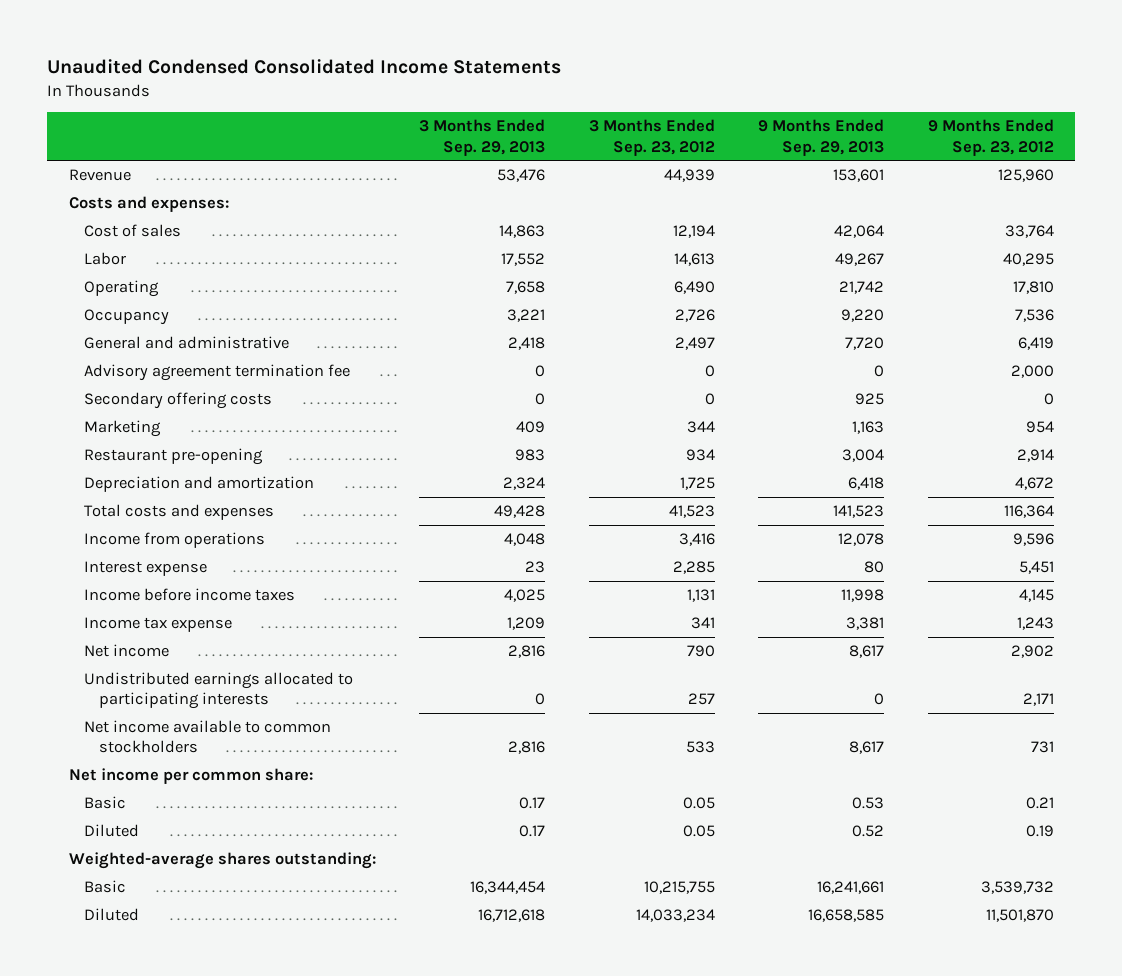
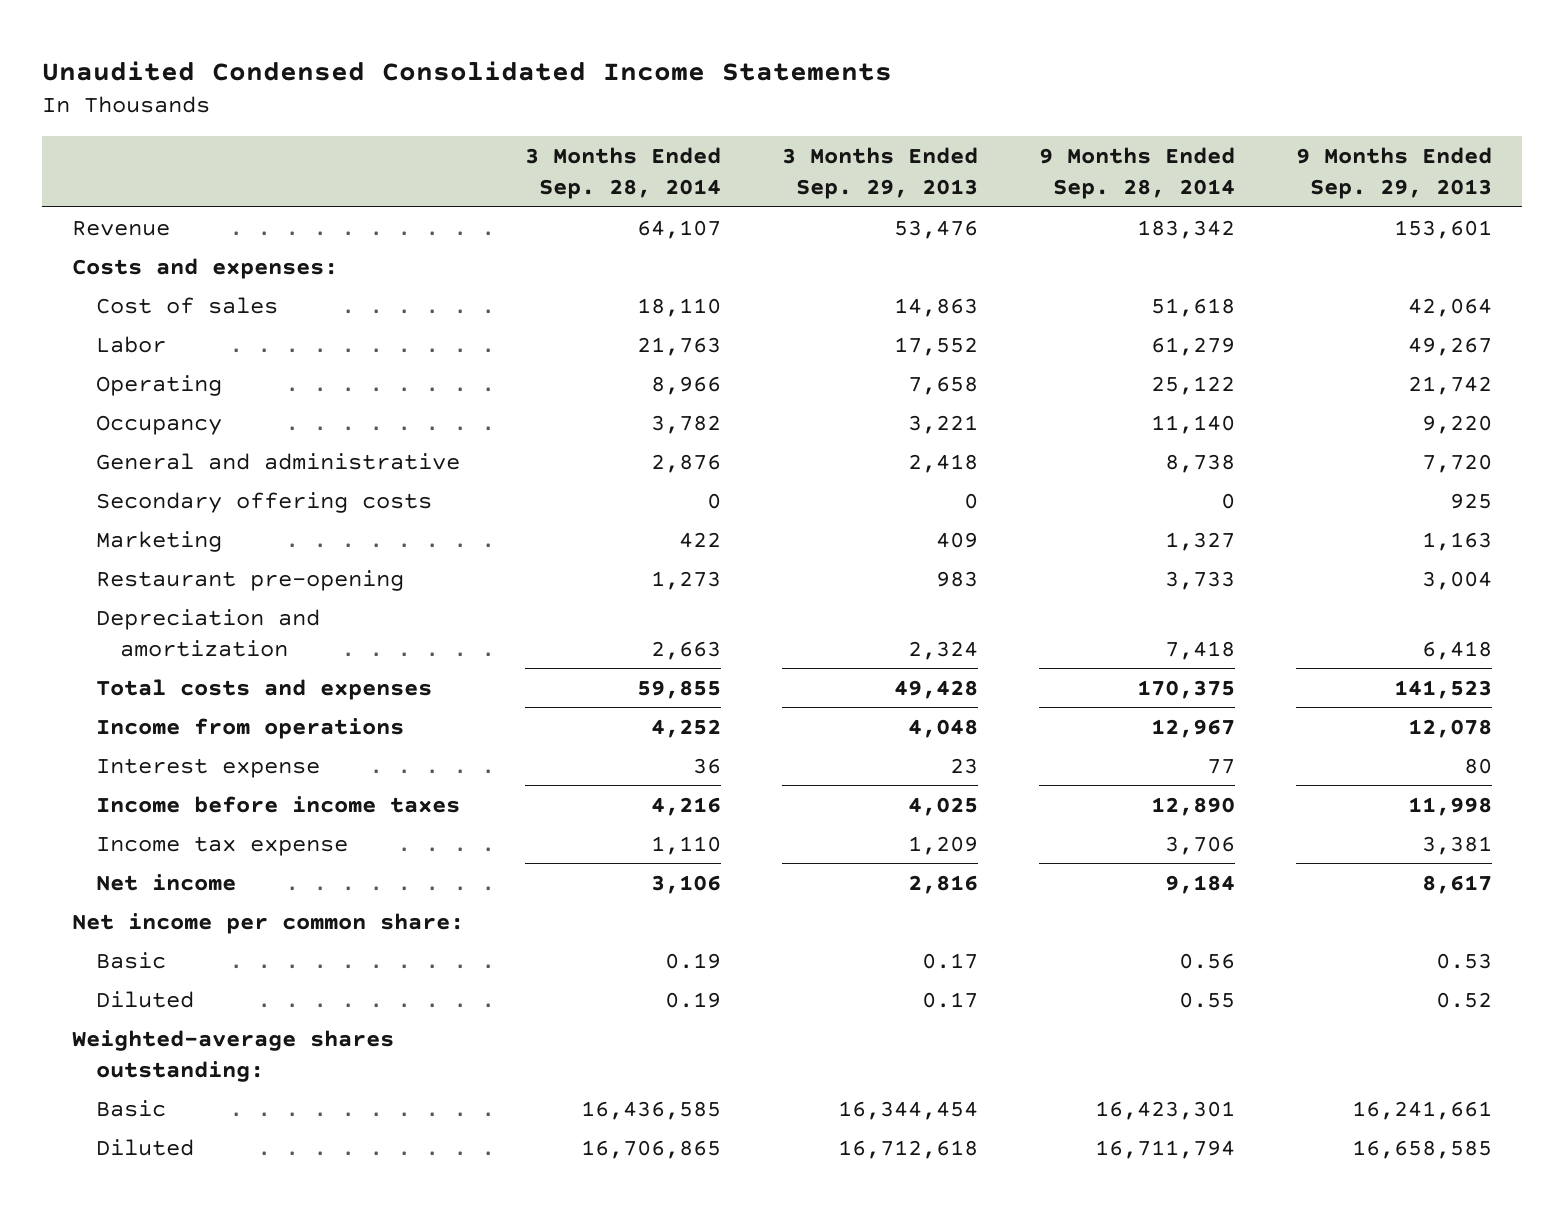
[588,119,715,156] 3 Months Ended Sep. 23, 2012 -> none
[927,119,1054,156] 9 Months Ended Sep. 23, 2012 -> none
none -> [525,147,722,200] 3 Months Ended Sep. 28, 2014
none -> [1038,147,1235,200] 9 Months Ended Sep. 28, 2014
[84,364,351,382] Advisory agreement termination fee -> none
[84,672,354,710] Undistributed earnings allocated to participating interests -> none
[84,720,332,754] Net income available to common stockholders -> none

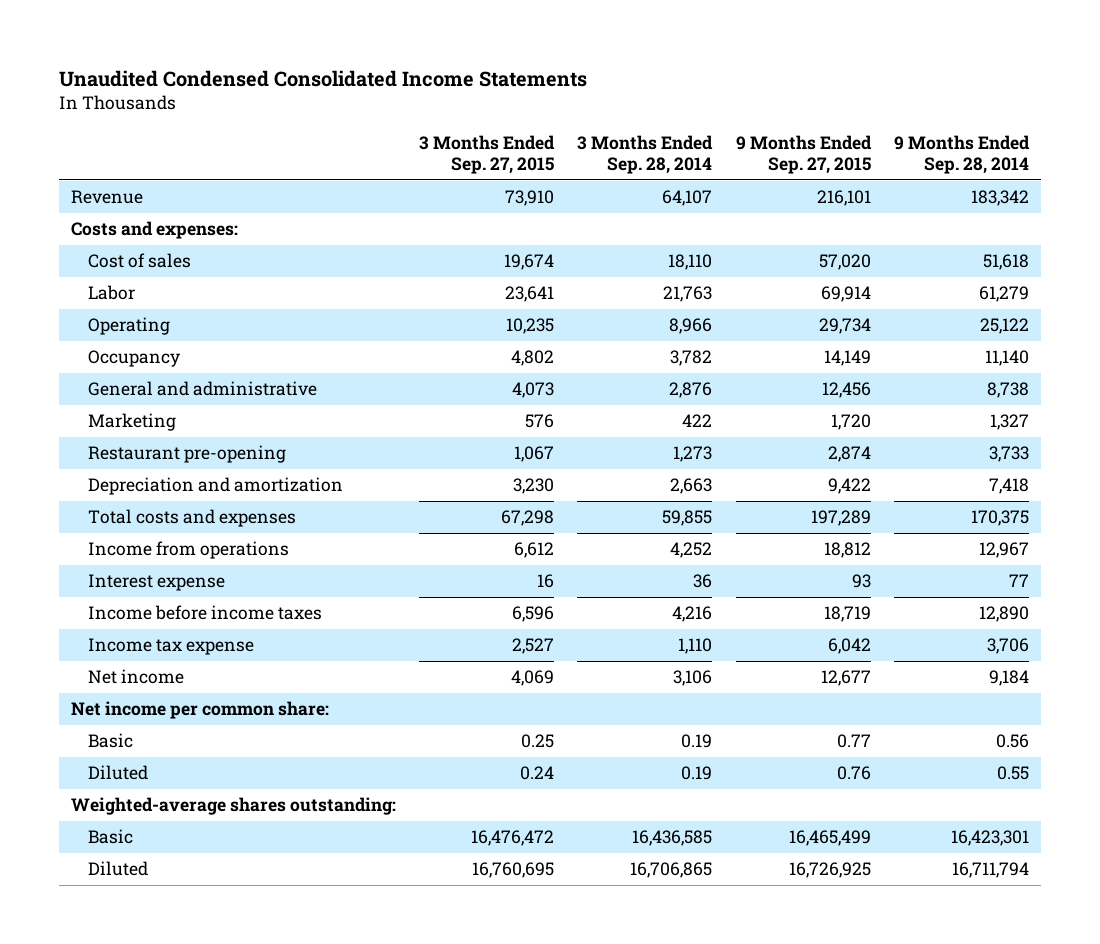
[782,147,979,200] 3 Months Ended Sep. 29, 2013 -> none
[1295,147,1492,200] 9 Months Ended Sep. 29, 2013 -> none
none -> [418,134,555,175] 3 Months Ended Sep. 27, 2015
none -> [735,134,872,175] 9 Months Ended Sep. 27, 2015
[96,491,433,513] Secondary offering costs -> none

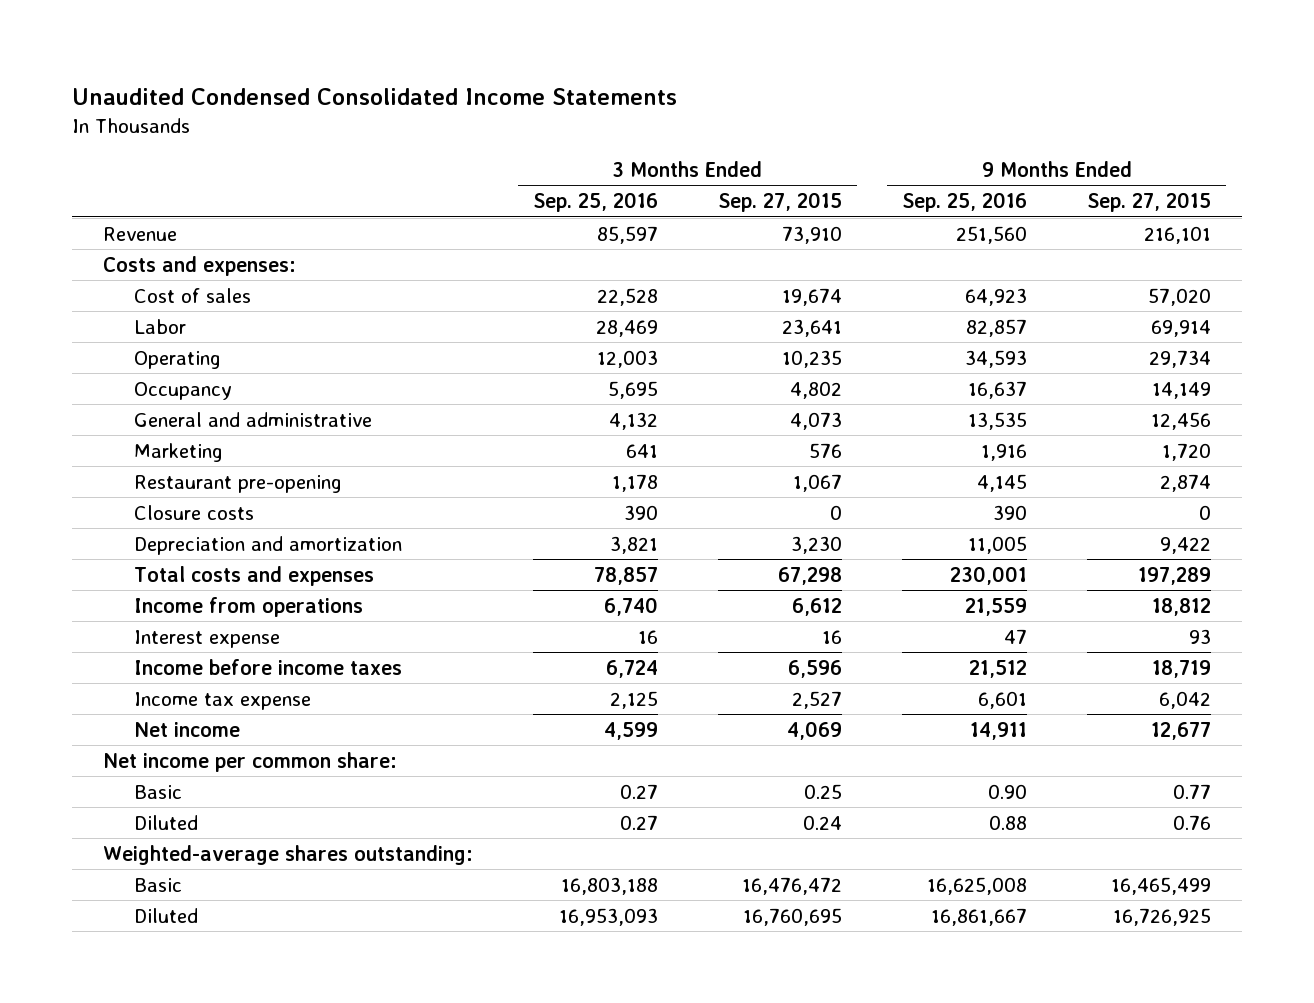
[577,134,714,175] 3 Months Ended Sep. 28, 2014 -> none
[894,134,1031,175] 9 Months Ended Sep. 28, 2014 -> none
none -> [532,192,658,213] Sep. 25, 2016
none -> [902,192,1028,213] Sep. 25, 2016
none -> [134,504,255,520] Closure costs

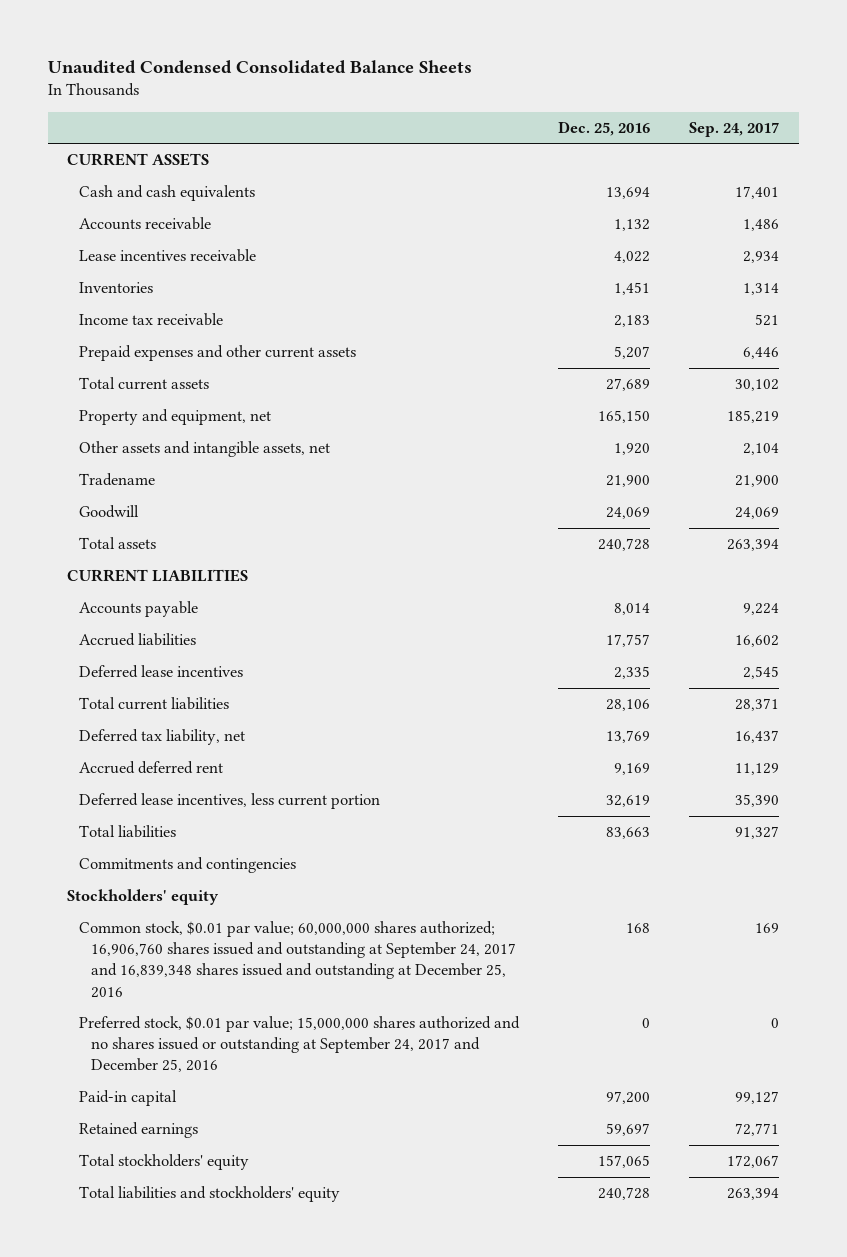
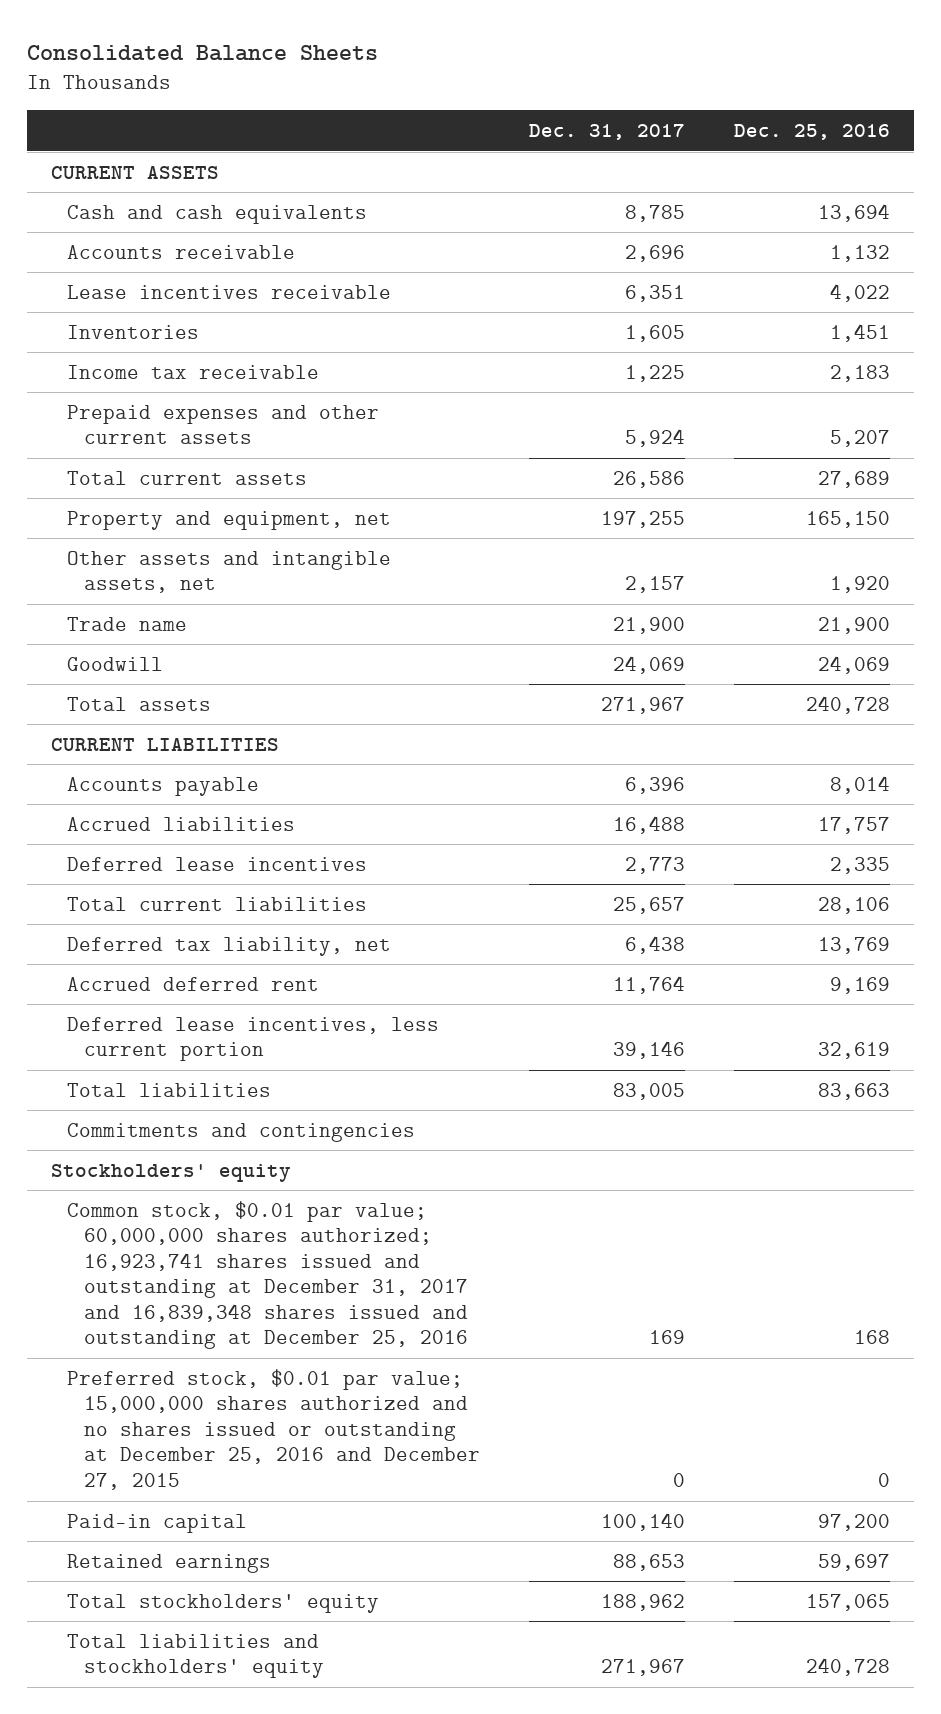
[47,60,472,75] Unaudited Condensed Consolidated Balance Sheets -> [26,45,378,62] Consolidated Balance Sheets
[689,121,780,137] Sep. 24, 2017 -> none
none -> [528,124,685,141] Dec. 31, 2017
[79,473,156,487] Tradename -> [67,616,188,631] Trade name
[79,921,517,998] Common stock, $0.01 par value; 60,000,000 shares authorized; 16,906,760 shares issued and outstanding at September 24, 2017 and 16,839,348 shares issued and outstanding at December 25, 2016 -> [67,1200,468,1350] Common stock, $0.01 par value; 60,000,000 shares authorized; 16,923,741 shares issued and outstanding at December 31, 2017 and 16,839,348 shares issued and outstanding at December 25, 2016
[79,1016,521,1073] Preferred stock, $0.01 par value; 15,000,000 shares authorized and no shares issued or outstanding at September 24, 2017 and December 25, 2016 -> [67,1368,480,1490] Preferred stock, $0.01 par value; 15,000,000 shares authorized and no shares issued or outstanding at December 25, 2016 and December 27, 2015

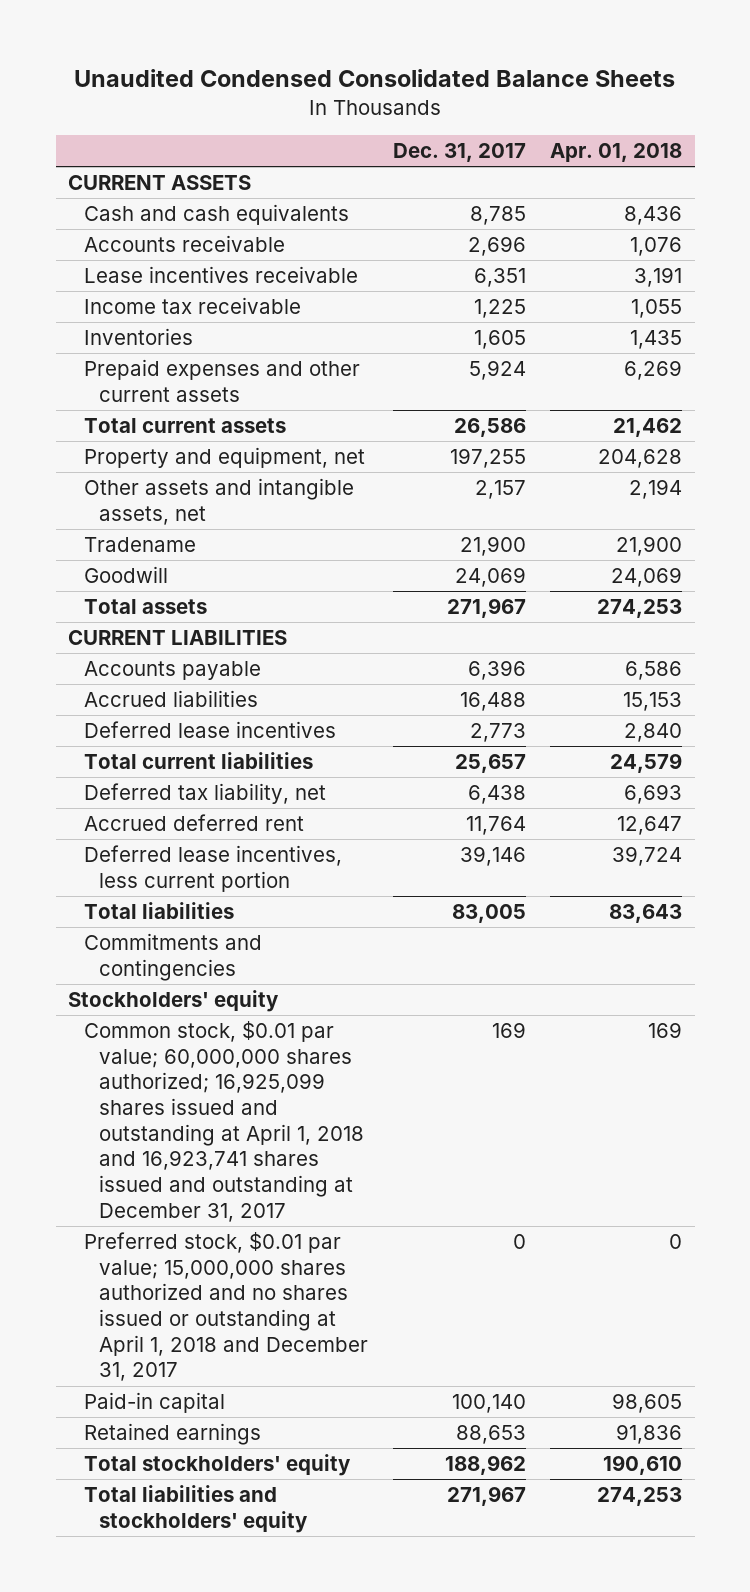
[26,45,378,62] Consolidated Balance Sheets -> [74,69,676,88] Unaudited Condensed Consolidated Balance Sheets
[733,124,890,141] Dec. 25, 2016 -> none
none -> [550,142,683,162] Apr. 01, 2018
[67,324,200,339] Inventories -> [83,328,193,346] Inventories
[67,616,188,631] Trade name -> [83,537,196,553] Tradename
[67,1200,468,1350] Common stock, $0.01 par value; 60,000,000 shares authorized; 16,923,741 shares issued and outstanding at December 31, 2017 and 16,839,348 shares issued and outstanding at December 25, 2016 -> [83,1021,365,1222] Common stock, $0.01 par value; 60,000,000 shares authorized; 16,925,099 shares issued and outstanding at April 1, 2018 and 16,923,741 shares issued and outstanding at December 31, 2017
[67,1368,480,1490] Preferred stock, $0.01 par value; 15,000,000 shares authorized and no shares issued or outstanding at December 25, 2016 and December 27, 2015 -> [83,1232,369,1382] Preferred stock, $0.01 par value; 15,000,000 shares authorized and no shares issued or outstanding at April 1, 2018 and December 31, 2017

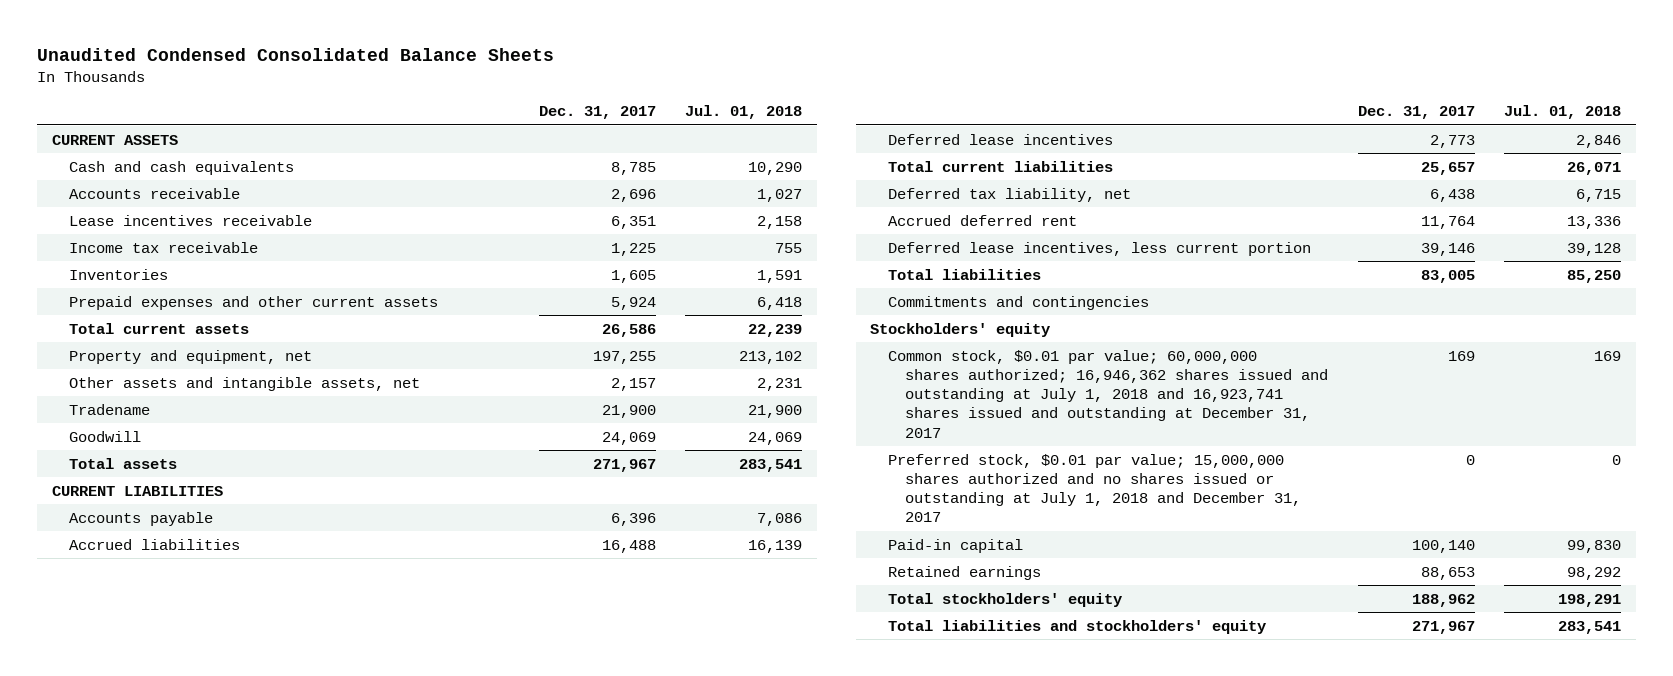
[550,142,683,162] Apr. 01, 2018 -> none
none -> [685,104,803,119] Jul. 01, 2018
[83,1021,365,1222] Common stock, $0.01 par value; 60,000,000 shares authorized; 16,925,099 shares issued and outstanding at April 1, 2018 and 16,923,741 shares issued and outstanding at December 31, 2017 -> [887,349,1329,438] Common stock, $0.01 par value; 60,000,000 shares authorized; 16,946,362 shares issued and outstanding at July 1, 2018 and 16,923,741 shares issued and outstanding at December 31, 2017
[83,1232,369,1382] Preferred stock, $0.01 par value; 15,000,000 shares authorized and no shares issued or outstanding at April 1, 2018 and December 31, 2017 -> [887,453,1302,523] Preferred stock, $0.01 par value; 15,000,000 shares authorized and no shares issued or outstanding at July 1, 2018 and December 31, 2017

